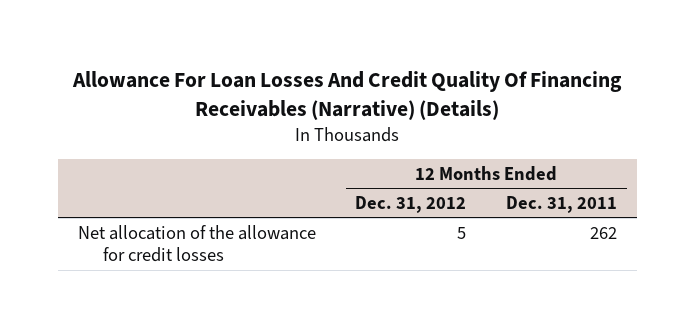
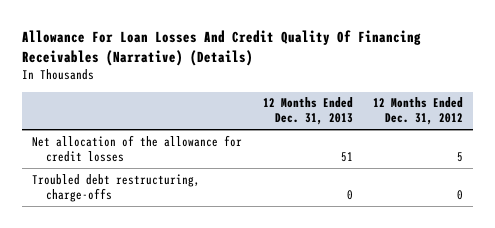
[505,195,617,213] Dec. 31, 2011 -> none
none -> [262,97,353,126] 12 Months Ended Dec. 31, 2013
none -> [32,173,201,202] Troubled debt restructuring, charge-offs

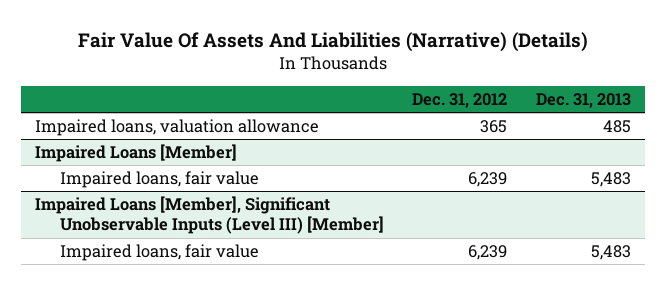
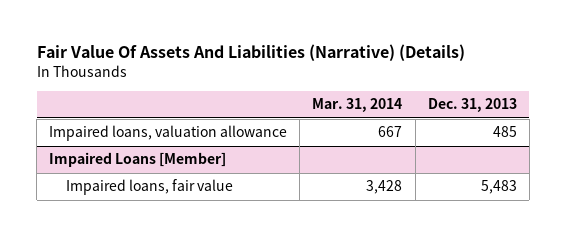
[412,92,508,108] Dec. 31, 2012 -> none
none -> [312,98,403,113] Mar. 31, 2014
[35,196,385,235] Impaired Loans [Member], Significant Unobservable Inputs (Level III) [Member] -> none
[60,244,260,262] Impaired loans, fair value -> none

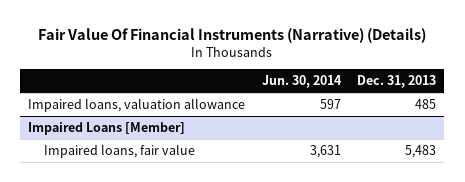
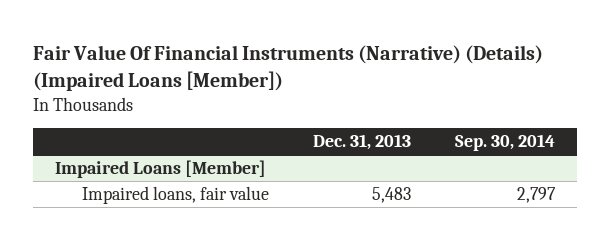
[38,27,427,43] Fair Value Of Financial Instruments (Narrative) (Details) -> [32,44,543,92] Fair Value Of Financial Instruments (Narrative) (Details) (Impaired Loans [Member])
[261,75,342,89] Jun. 30, 2014 -> none
none -> [455,134,556,152] Sep. 30, 2014
[28,98,246,113] Impaired loans, valuation allowance -> none

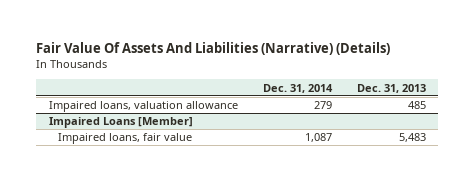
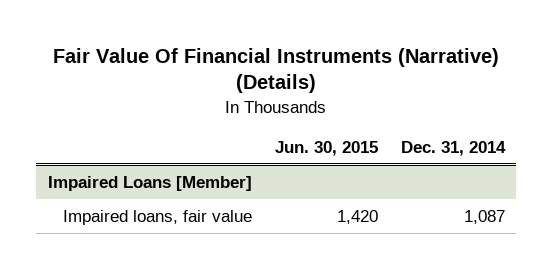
[35,42,390,56] Fair Value Of Assets And Liabilities (Narrative) (Details) -> [53,47,500,94] Fair Value Of Financial Instruments (Narrative) (Details)
[356,83,426,93] Dec. 31, 2013 -> none
none -> [274,140,378,156] Jun. 30, 2015
[48,101,238,113] Impaired loans, valuation allowance -> none

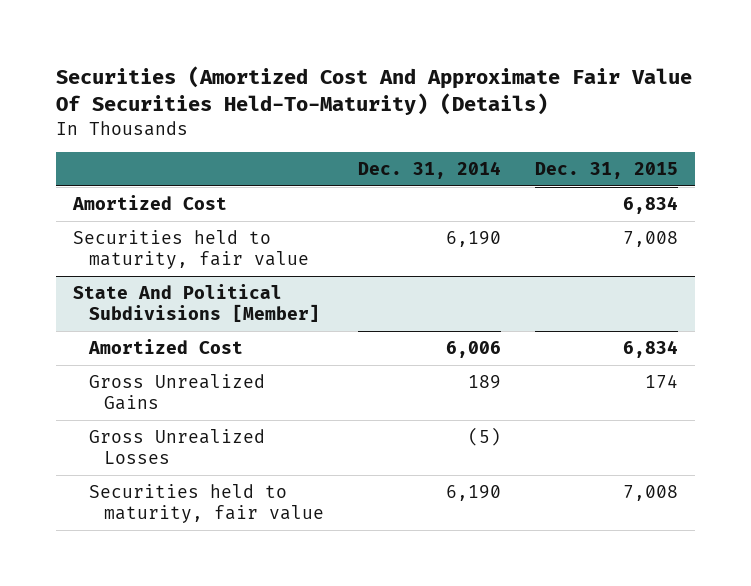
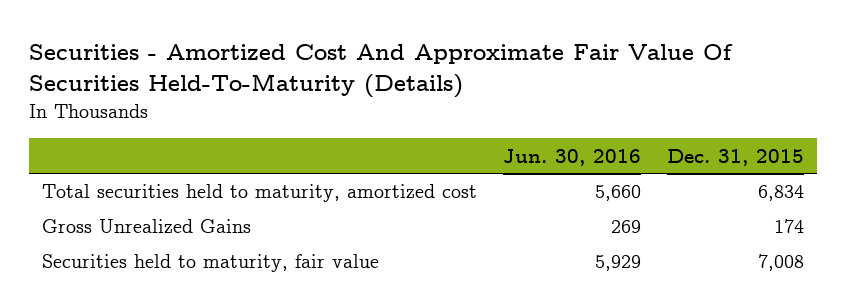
[56,65,693,115] Securities (Amortized Cost And Approximate Fair Value Of Securities Held-To-Maturity) (Details) -> [28,43,733,99] Securities - Amortized Cost And Approximate Fair Value Of Securities Held-To-Maturity (Details)
[358,161,502,180] Dec. 31, 2014 -> none
none -> [502,148,641,166] Jun. 30, 2016
[73,229,309,269] Securities held to maturity, fair value -> none
[73,283,320,322] State And Political Subdivisions [Member] -> none
[87,338,243,354] Amortized Cost -> none
[72,194,228,210] Amortized Cost -> [41,184,477,203] Total securities held to maturity, amortized cost
[88,428,265,464] Gross Unrealized Losses -> none

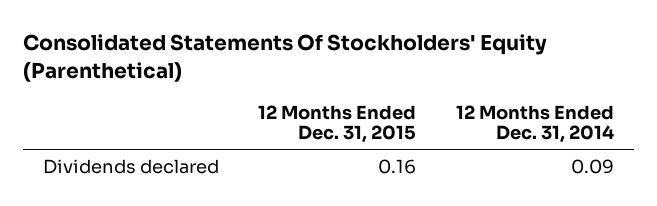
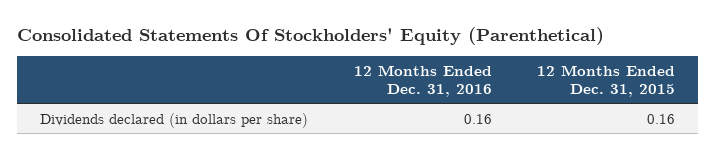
[456,104,615,144] 12 Months Ended Dec. 31, 2014 -> none
none -> [353,64,492,98] 12 Months Ended Dec. 31, 2016
[42,158,219,174] Dividends declared -> [40,112,309,128] Dividends declared (in dollars per share)

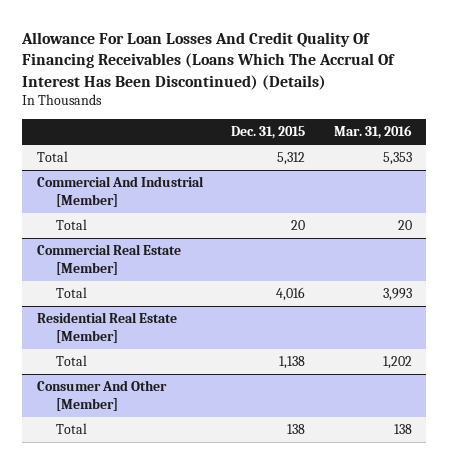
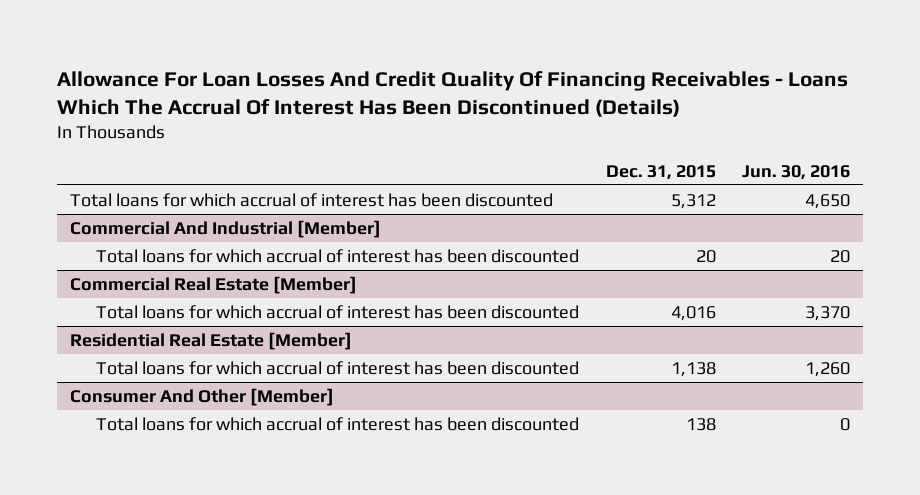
[21,31,396,90] Allowance For Loan Losses And Credit Quality Of Financing Receivables (Loans Which The Accrual Of Interest Has Been Discontinued) (Details) -> [57,70,849,117] Allowance For Loan Losses And Credit Quality Of Financing Receivables - Loans Which The Accrual Of Interest Has Been Discontinued (Details)
[333,125,412,140] Mar. 31, 2016 -> none
none -> [741,164,850,180] Jun. 30, 2016
[36,151,68,163] Total -> [70,193,554,208] Total loans for which accrual of interest has been discounted
[56,219,88,231] Total -> [96,249,580,264] Total loans for which accrual of interest has been discounted
[56,287,88,299] Total -> [96,305,580,320] Total loans for which accrual of interest has been discounted
[56,355,88,367] Total -> [96,361,580,376] Total loans for which accrual of interest has been discounted
[56,423,88,435] Total -> [96,417,580,432] Total loans for which accrual of interest has been discounted

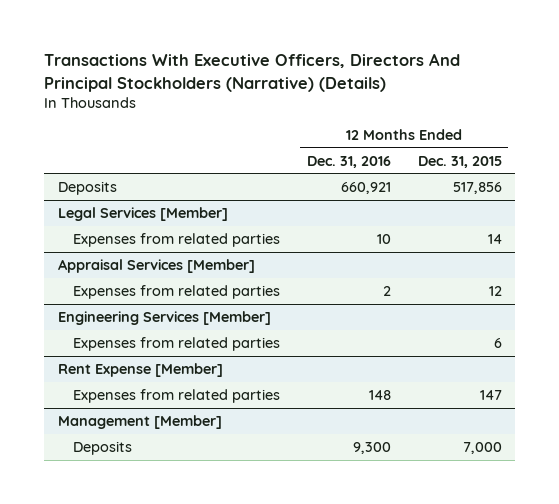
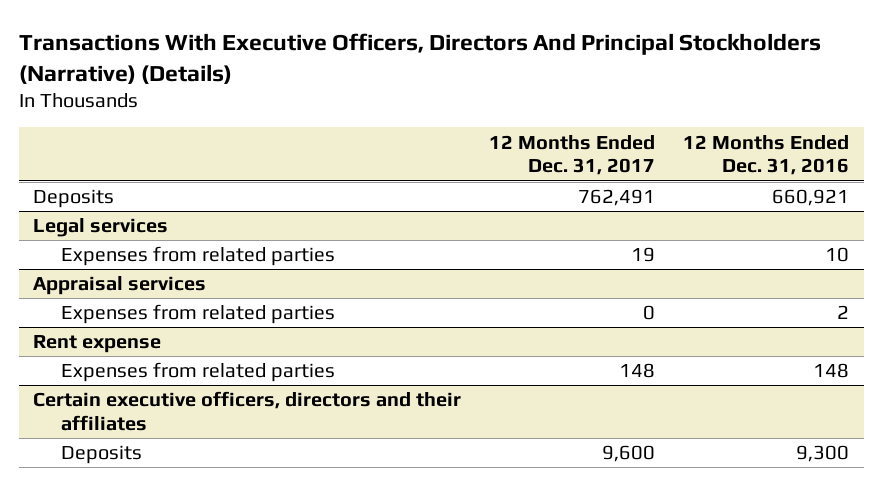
[417,155,502,168] Dec. 31, 2015 -> none
none -> [489,134,656,176] 12 Months Ended Dec. 31, 2017
[57,206,228,221] Legal Services [Member] -> [32,218,168,238] Legal services
[57,258,255,273] Appraisal Services [Member] -> [32,276,206,296] Appraisal services
[57,310,271,325] Engineering Services [Member] -> none
[72,336,280,351] Expenses from related parties -> none
[57,362,223,377] Rent Expense [Member] -> [32,335,161,354] Rent expense
[57,414,222,429] Management [Member] -> [32,391,461,432] Certain executive officers, directors and their affiliates

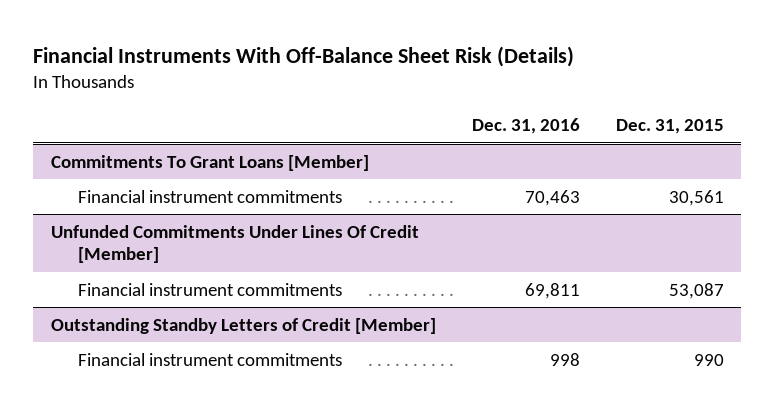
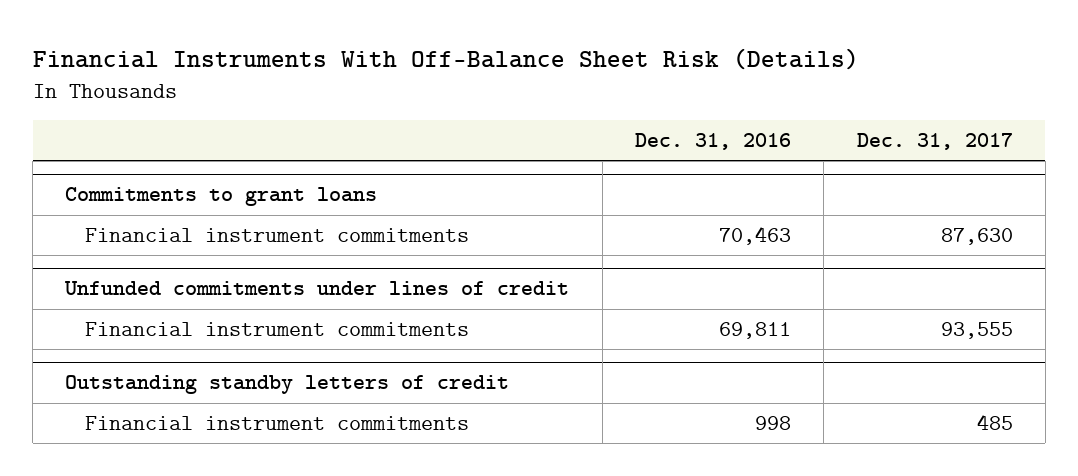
[615,118,724,134] Dec. 31, 2015 -> none
none -> [856,132,1013,150] Dec. 31, 2017
[51,154,370,171] Commitments To Grant Loans [Member] -> [65,187,378,207] Commitments to grant loans
[51,224,420,264] Unfunded Commitments Under Lines Of Credit [Member] -> [64,281,570,296] Unfunded commitments under lines of credit
[51,317,437,334] Outstanding Standby Letters of Credit [Member] -> [65,375,510,395] Outstanding standby letters of credit

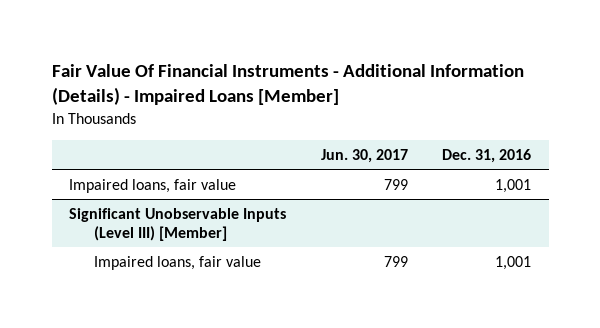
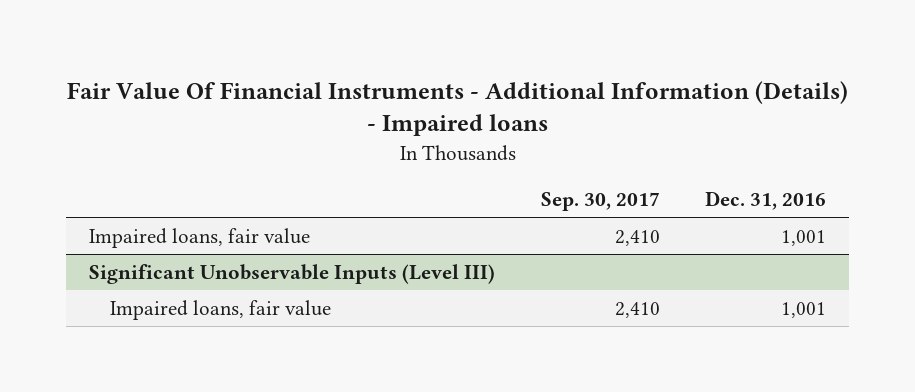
[51,63,524,105] Fair Value Of Financial Instruments - Additional Information (Details) - Impaired Loans [Member] -> [66,80,848,137] Fair Value Of Financial Instruments - Additional Information (Details) - Impaired loans
[320,148,408,163] Jun. 30, 2017 -> none
none -> [540,191,660,211] Sep. 30, 2017
[69,207,287,241] Significant Unobservable Inputs (Level III) [Member] -> [88,263,495,284] Significant Unobservable Inputs (Level III)

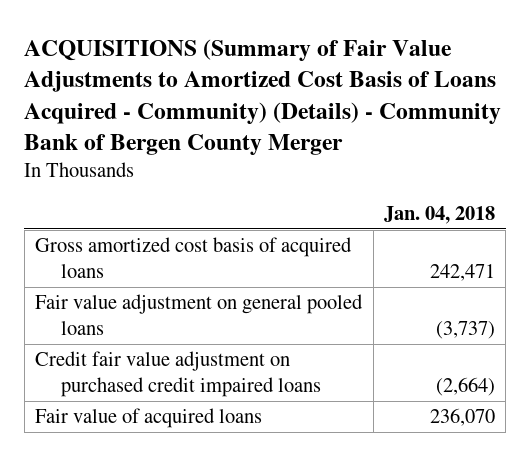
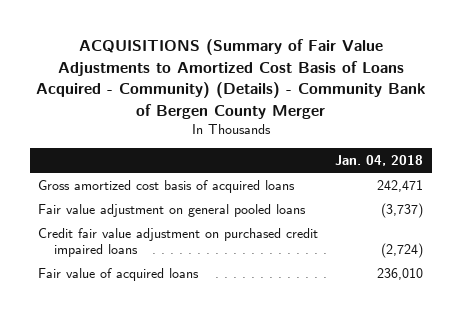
[436,377,496,397] (2,664) -> [381,242,424,258] (2,724)
[430,408,496,427] 236,070 -> [377,267,424,280] 236,010

